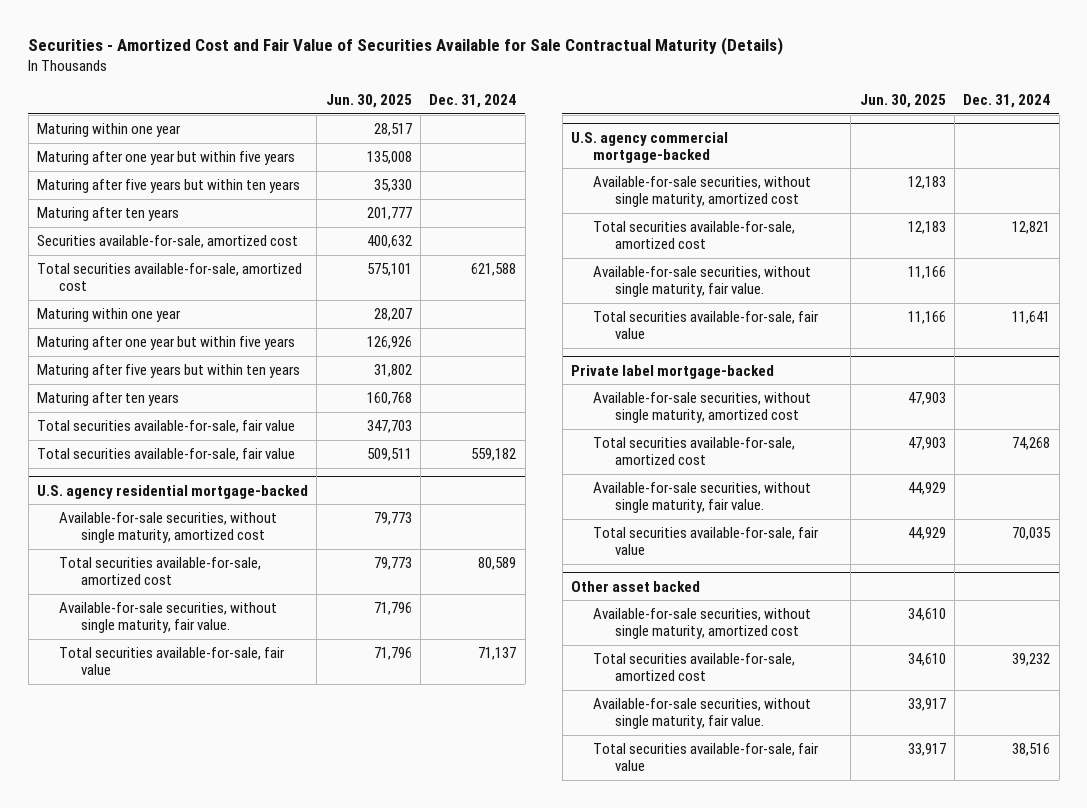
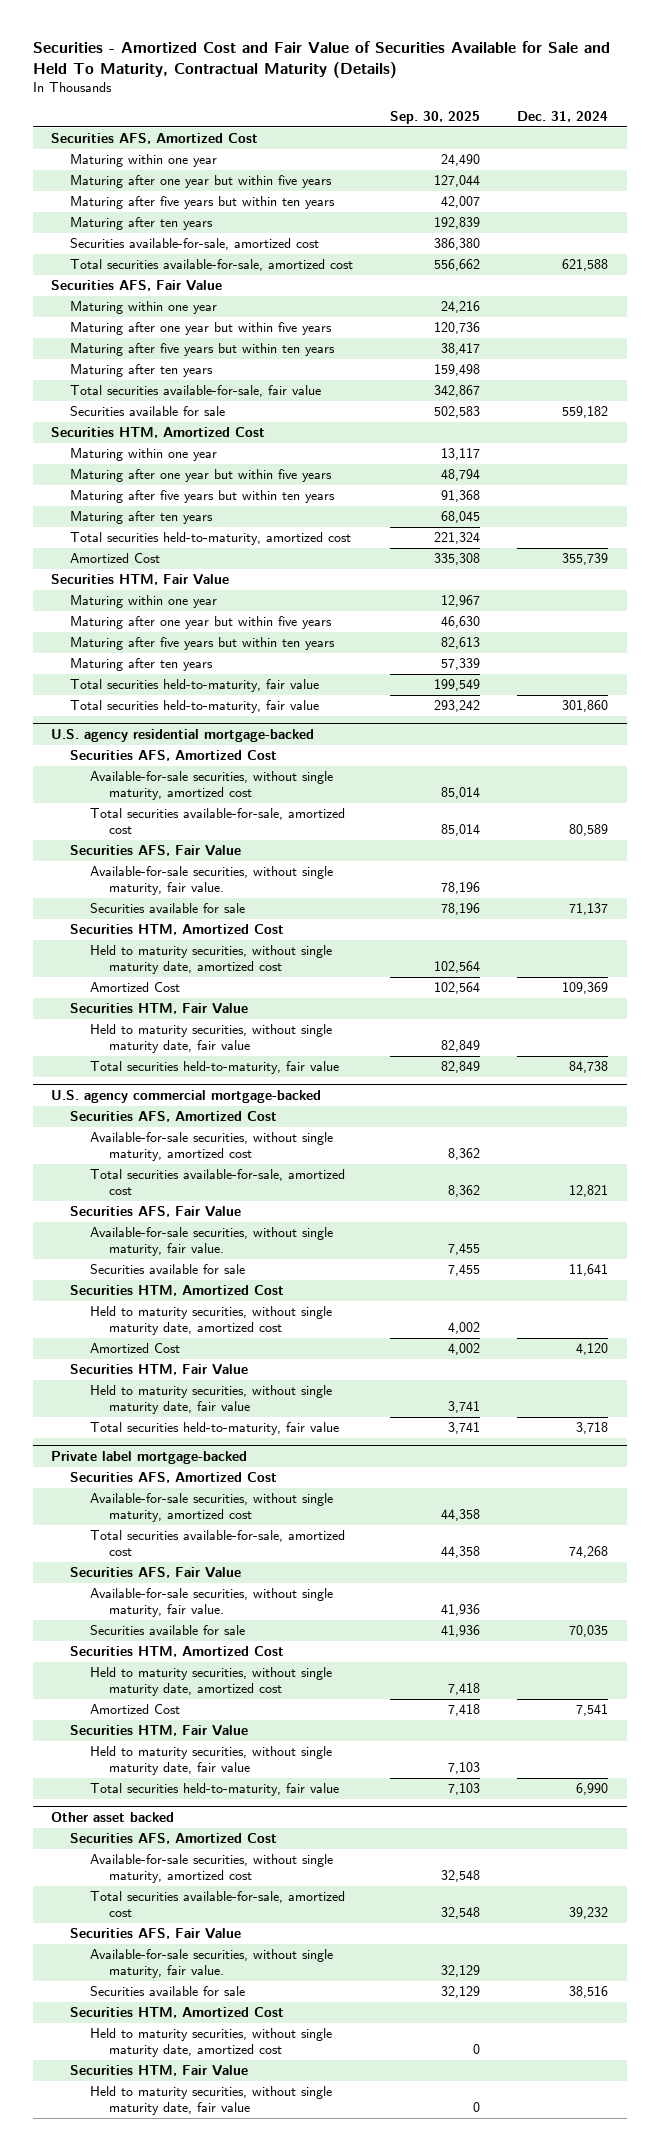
[28,37,784,56] Securities - Amortized Cost and Fair Value of Securities Available for Sale Contractual Maturity (Details) -> [32,41,610,78] Securities - Amortized Cost and Fair Value of Securities Available for Sale and Held To Maturity, Contractual Maturity (Details)
[325,93,412,108] Jun. 30, 2025 -> none
none -> [390,110,481,124] Sep. 30, 2025
none -> [51,133,259,145] Securities AFS, Amortized Cost
none -> [51,280,223,292] Securities AFS, Fair Value
[37,448,296,462] Total securities available-for-sale, fair value -> [70,406,226,417] Securities available for sale
none -> [51,427,266,439] Securities HTM, Amortized Cost
none -> [70,448,218,462] Maturing within one year
none -> [70,469,333,483] Maturing after one year but within five years
none -> [70,490,336,504] Maturing after five years but within ten years
none -> [70,511,214,525] Maturing after ten years
none -> [70,532,352,546] Total securities held-to-maturity, amortized cost
none -> [70,553,161,564] Amortized Cost
none -> [51,574,230,586] Securities HTM, Fair Value
none -> [70,595,218,609] Maturing within one year
none -> [70,616,333,630] Maturing after one year but within five years
none -> [70,637,336,651] Maturing after five years but within ten years
none -> [70,658,214,672] Maturing after ten years
none -> [70,679,320,693] Total securities held-to-maturity, fair value
none -> [70,700,320,714] Total securities held-to-maturity, fair value
none -> [70,750,278,762] Securities AFS, Amortized Cost
none -> [70,845,242,857] Securities AFS, Fair Value
[58,647,285,676] Total securities available-for-sale, fair value -> [89,903,245,914] Securities available for sale
none -> [70,924,285,936] Securities HTM, Amortized Cost
none -> [89,945,332,974] Held to maturity securities, without single maturity date, amortized cost
none -> [89,982,180,993] Amortized Cost
none -> [70,1003,249,1015] Securities HTM, Fair Value
none -> [89,1024,332,1053] Held to maturity securities, without single maturity date, fair value
none -> [89,1061,339,1075] Total securities held-to-maturity, fair value
none -> [70,1111,278,1123] Securities AFS, Amortized Cost
none -> [70,1206,242,1218] Securities AFS, Fair Value
[592,311,819,340] Total securities available-for-sale, fair value -> [89,1264,245,1275] Securities available for sale
none -> [70,1285,285,1297] Securities HTM, Amortized Cost
none -> [89,1306,332,1335] Held to maturity securities, without single maturity date, amortized cost
none -> [89,1343,180,1354] Amortized Cost
none -> [70,1364,249,1376] Securities HTM, Fair Value
none -> [89,1385,332,1414] Held to maturity securities, without single maturity date, fair value
none -> [89,1422,339,1436] Total securities held-to-maturity, fair value
none -> [70,1472,278,1484] Securities AFS, Amortized Cost
none -> [70,1567,242,1579] Securities AFS, Fair Value
[592,527,819,556] Total securities available-for-sale, fair value -> [89,1625,245,1636] Securities available for sale
none -> [70,1646,285,1658] Securities HTM, Amortized Cost
none -> [89,1667,332,1696] Held to maturity securities, without single maturity date, amortized cost
none -> [89,1704,180,1715] Amortized Cost
none -> [70,1725,249,1737] Securities HTM, Fair Value
none -> [89,1746,332,1775] Held to maturity securities, without single maturity date, fair value
none -> [89,1783,339,1797] Total securities held-to-maturity, fair value
none -> [70,1833,278,1845] Securities AFS, Amortized Cost
none -> [70,1928,242,1940] Securities AFS, Fair Value
[592,743,819,772] Total securities available-for-sale, fair value -> [89,1986,245,1997] Securities available for sale
none -> [70,2007,285,2019] Securities HTM, Amortized Cost
none -> [89,2028,332,2057] Held to maturity securities, without single maturity date, amortized cost
none -> [70,2065,249,2077] Securities HTM, Fair Value
none -> [89,2086,332,2115] Held to maturity securities, without single maturity date, fair value

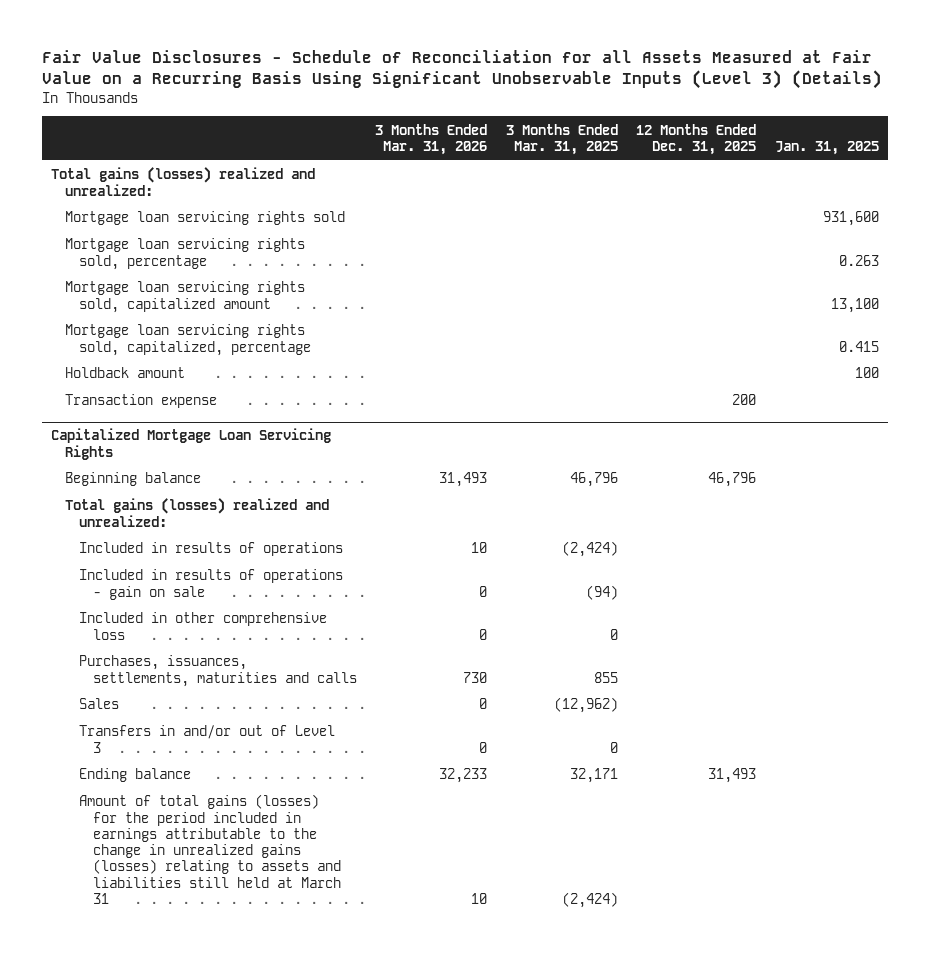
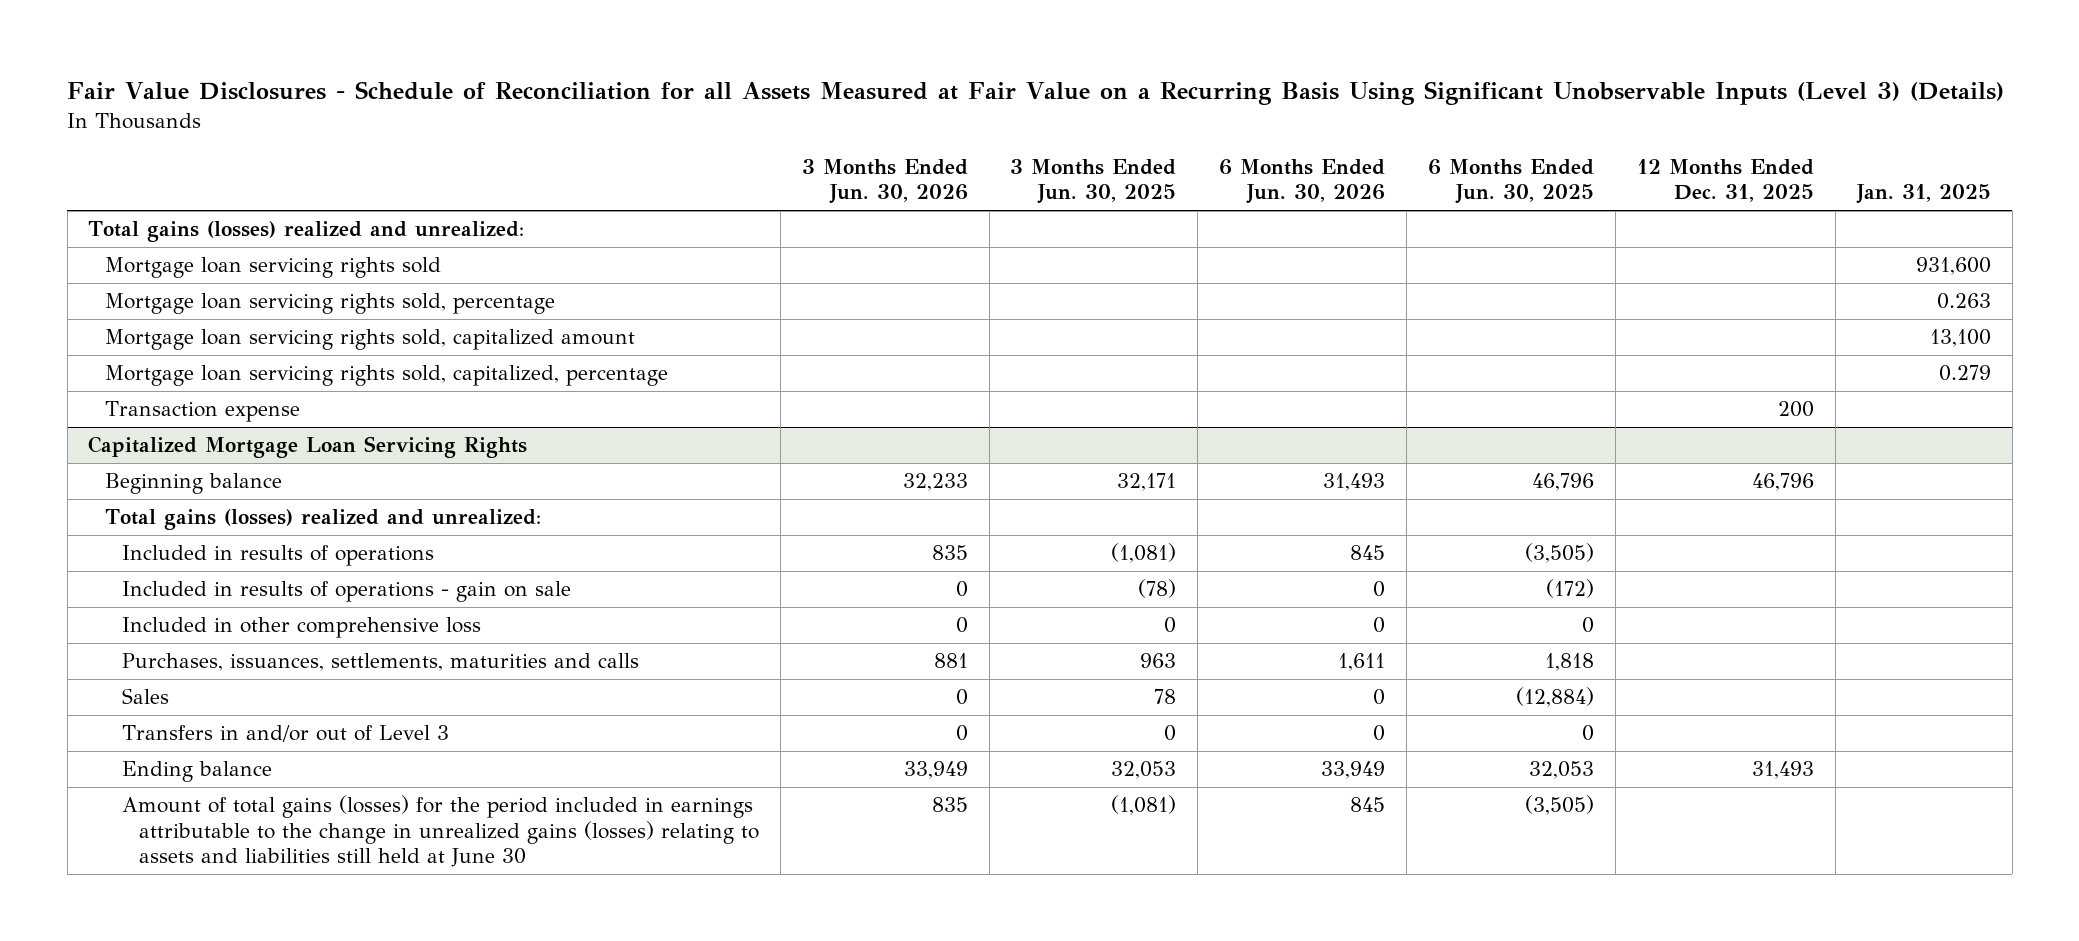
[375,123,488,156] 3 Months Ended Mar. 31, 2026 -> none
[505,123,618,156] 3 Months Ended Mar. 31, 2025 -> none
none -> [801,158,968,205] 3 Months Ended Jun. 30, 2026
none -> [1010,158,1177,205] 3 Months Ended Jun. 30, 2025
none -> [1219,158,1386,205] 6 Months Ended Jun. 30, 2026
none -> [1428,158,1595,205] 6 Months Ended Jun. 30, 2025
[65,367,186,379] Holdback amount -> none
[838,340,879,352] 0.415 -> [1938,365,1991,382] 0.279
[78,794,341,905] Amount of total gains (losses) for the period included in earnings attributable to the change in unrealized gains (losses) relating to assets and liabilities still held at March 31 -> [121,795,759,868] Amount of total gains (losses) for the period included in earnings attributable to the change in unrealized gains (losses) relating to assets and liabilities still held at June 30

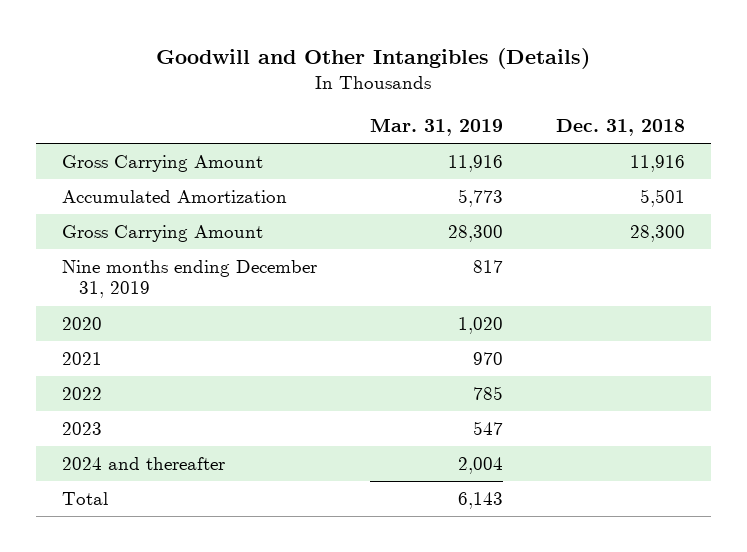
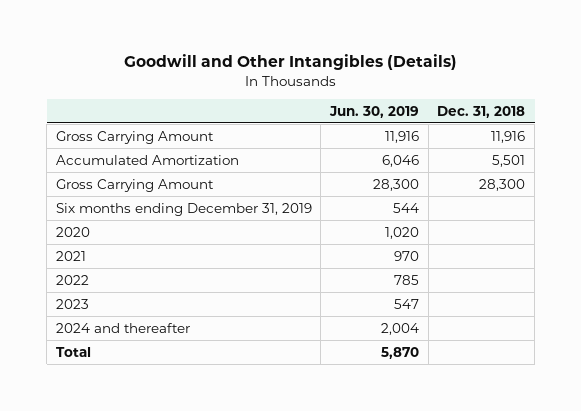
[369,117,503,136] Mar. 31, 2019 -> none
none -> [329,105,420,118] Jun. 30, 2019
[62,260,318,299] Nine months ending December 31, 2019 -> [55,202,312,216] Six months ending December 31, 2019

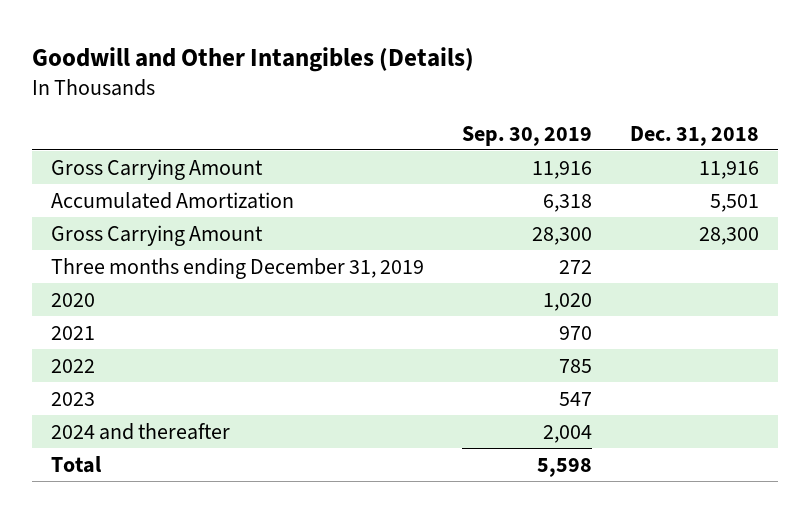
[329,105,420,118] Jun. 30, 2019 -> none
none -> [462,125,593,146] Sep. 30, 2019
[55,202,312,216] Six months ending December 31, 2019 -> [51,257,425,279] Three months ending December 31, 2019

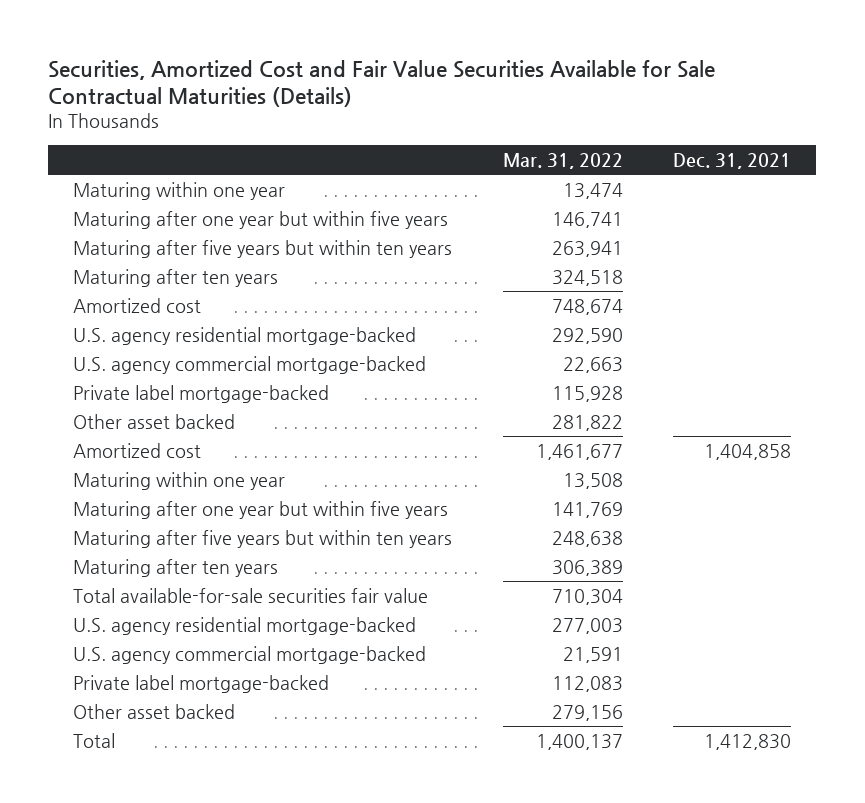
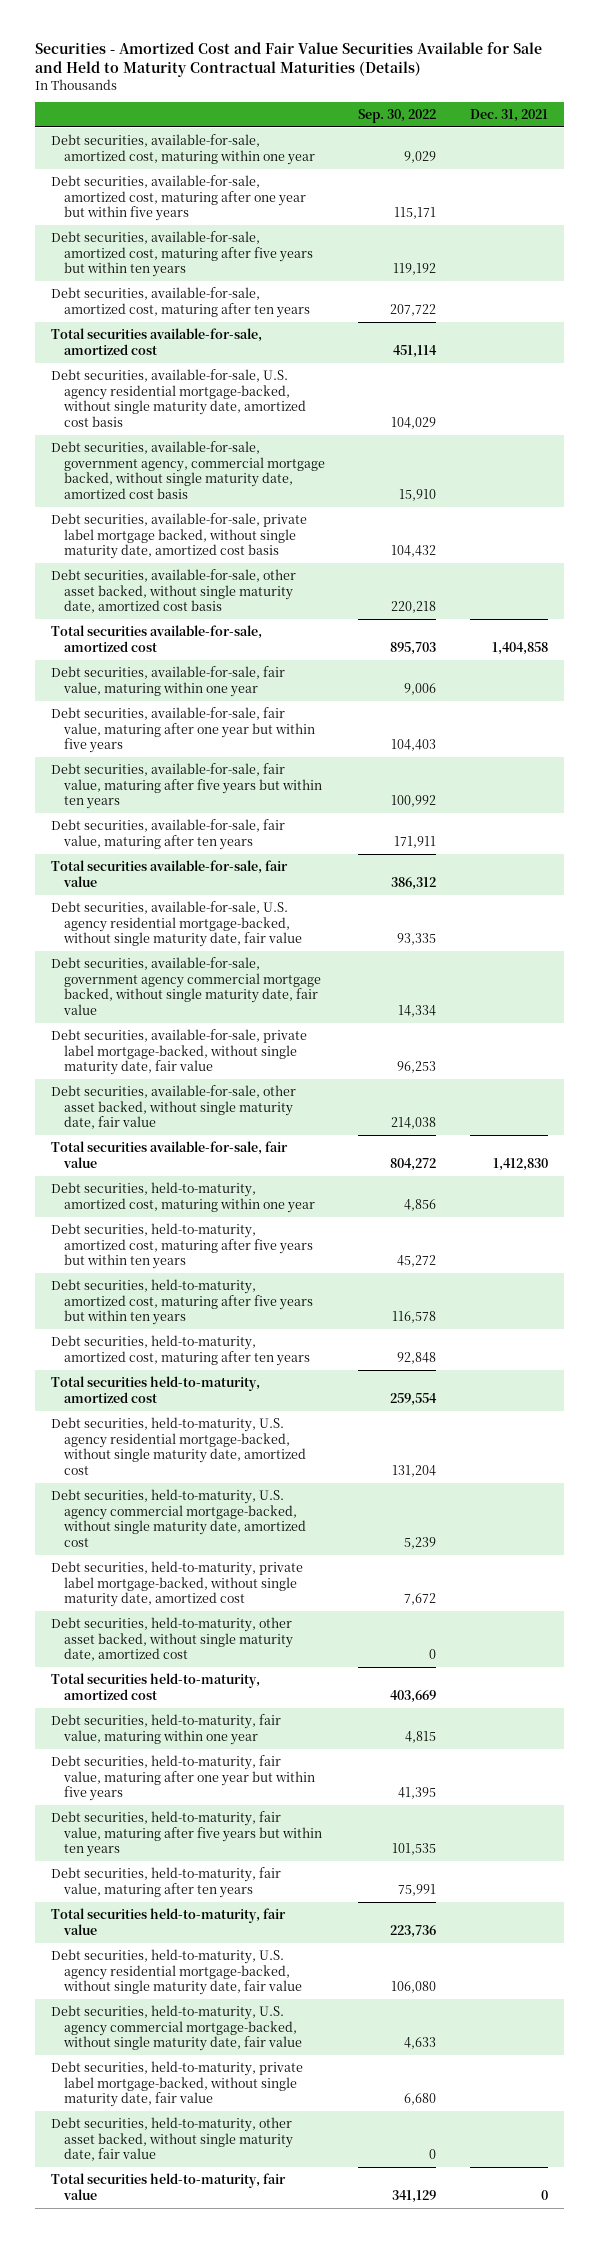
[48,59,716,108] Securities, Amortized Cost and Fair Value Securities Available for Sale Contractual Maturities (Details) -> [34,41,542,77] Securities - Amortized Cost and Fair Value Securities Available for Sale and Held to Maturity Contractual Maturities (Details)
[502,153,623,170] Mar. 31, 2022 -> none
none -> [358,108,437,123] Sep. 30, 2022
[73,181,286,200] Maturing within one year -> [51,134,315,165] Debt securities, available-for-sale, amortized cost, maturing within one year
[73,210,449,229] Maturing after one year but within five years -> [51,175,306,222] Debt securities, available-for-sale, amortized cost, maturing after one year but within five years
[73,239,453,258] Maturing after five years but within ten years -> [51,231,313,278] Debt securities, available-for-sale, amortized cost, maturing after five years but within ten years
[73,268,279,287] Maturing after ten years -> [51,287,310,318] Debt securities, available-for-sale, amortized cost, maturing after ten years
[73,297,202,313] Amortized cost -> [51,328,263,355] Total securities available-for-sale, amortized cost
[73,326,417,345] U.S. agency residential mortgage-backed -> [51,369,306,427] Debt securities, available-for-sale, U.S. agency residential mortgage-backed, without single maturity date, amortized cost basis
[73,355,427,374] U.S. agency commercial mortgage-backed -> [51,441,325,499] Debt securities, available-for-sale, government agency, commercial mortgage backed, without single maturity date, amortized cost basis
[73,384,330,403] Private label mortgage-backed -> [51,513,308,560] Debt securities, available-for-sale, private label mortgage backed, without single maturity date, amortized cost basis
[73,413,236,429] Other asset backed -> [51,569,297,614] Debt securities, available-for-sale, other asset backed, without single maturity date, amortized cost basis
[73,442,202,458] Amortized cost -> [51,625,263,652] Total securities available-for-sale, amortized cost
[73,471,286,490] Maturing within one year -> [51,666,286,697] Debt securities, available-for-sale, fair value, maturing within one year
[73,500,449,519] Maturing after one year but within five years -> [51,707,315,754] Debt securities, available-for-sale, fair value, maturing after one year but within five years
[73,529,453,548] Maturing after five years but within ten years -> [51,763,322,810] Debt securities, available-for-sale, fair value, maturing after five years but within ten years
[73,558,279,577] Maturing after ten years -> [51,819,286,850] Debt securities, available-for-sale, fair value, maturing after ten years
[73,587,429,603] Total available-for-sale securities fair value -> [51,860,289,887] Total securities available-for-sale, fair value
[73,616,417,635] U.S. agency residential mortgage-backed -> [51,901,302,948] Debt securities, available-for-sale, U.S. agency residential mortgage-backed, without single maturity date, fair value
[73,645,427,664] U.S. agency commercial mortgage-backed -> [51,957,321,1015] Debt securities, available-for-sale, government agency commercial mortgage backed, without single maturity date, fair value
[73,674,330,693] Private label mortgage-backed -> [51,1029,308,1076] Debt securities, available-for-sale, private label mortgage-backed, without single maturity date, fair value
[73,703,236,719] Other asset backed -> [51,1085,297,1130] Debt securities, available-for-sale, other asset backed, without single maturity date, fair value
[73,732,116,748] Total -> [51,1141,289,1168] Total securities available-for-sale, fair value
none -> [51,1182,315,1213] Debt securities, held-to-maturity, amortized cost, maturing within one year
none -> [51,1223,313,1270] Debt securities, held-to-maturity, amortized cost, maturing after five years but within ten years
none -> [51,1279,313,1326] Debt securities, held-to-maturity, amortized cost, maturing after five years but within ten years
none -> [51,1335,310,1366] Debt securities, held-to-maturity, amortized cost, maturing after ten years
none -> [51,1376,261,1403] Total securities held-to-maturity, amortized cost
none -> [51,1417,306,1475] Debt securities, held-to-maturity, U.S. agency residential mortgage-backed, without single maturity date, amortized cost
none -> [51,1489,306,1547] Debt securities, held-to-maturity, U.S. agency commercial mortgage-backed, without single maturity date, amortized cost
none -> [51,1561,304,1608] Debt securities, held-to-maturity, private label mortgage-backed, without single maturity date, amortized cost
none -> [51,1617,293,1662] Debt securities, held-to-maturity, other asset backed, without single maturity date, amortized cost
none -> [51,1673,261,1700] Total securities held-to-maturity, amortized cost
none -> [51,1714,282,1745] Debt securities, held-to-maturity, fair value, maturing within one year
none -> [51,1755,315,1802] Debt securities, held-to-maturity, fair value, maturing after one year but within five years
none -> [51,1811,322,1858] Debt securities, held-to-maturity, fair value, maturing after five years but within ten years
none -> [51,1867,282,1898] Debt securities, held-to-maturity, fair value, maturing after ten years
none -> [51,1908,287,1935] Total securities held-to-maturity, fair value
none -> [51,1949,302,1996] Debt securities, held-to-maturity, U.S. agency residential mortgage-backed, without single maturity date, fair value
none -> [51,2005,302,2052] Debt securities, held-to-maturity, U.S. agency commercial mortgage-backed, without single maturity date, fair value
none -> [51,2061,304,2108] Debt securities, held-to-maturity, private label mortgage-backed, without single maturity date, fair value
none -> [51,2117,293,2162] Debt securities, held-to-maturity, other asset backed, without single maturity date, fair value
none -> [51,2173,287,2200] Total securities held-to-maturity, fair value

